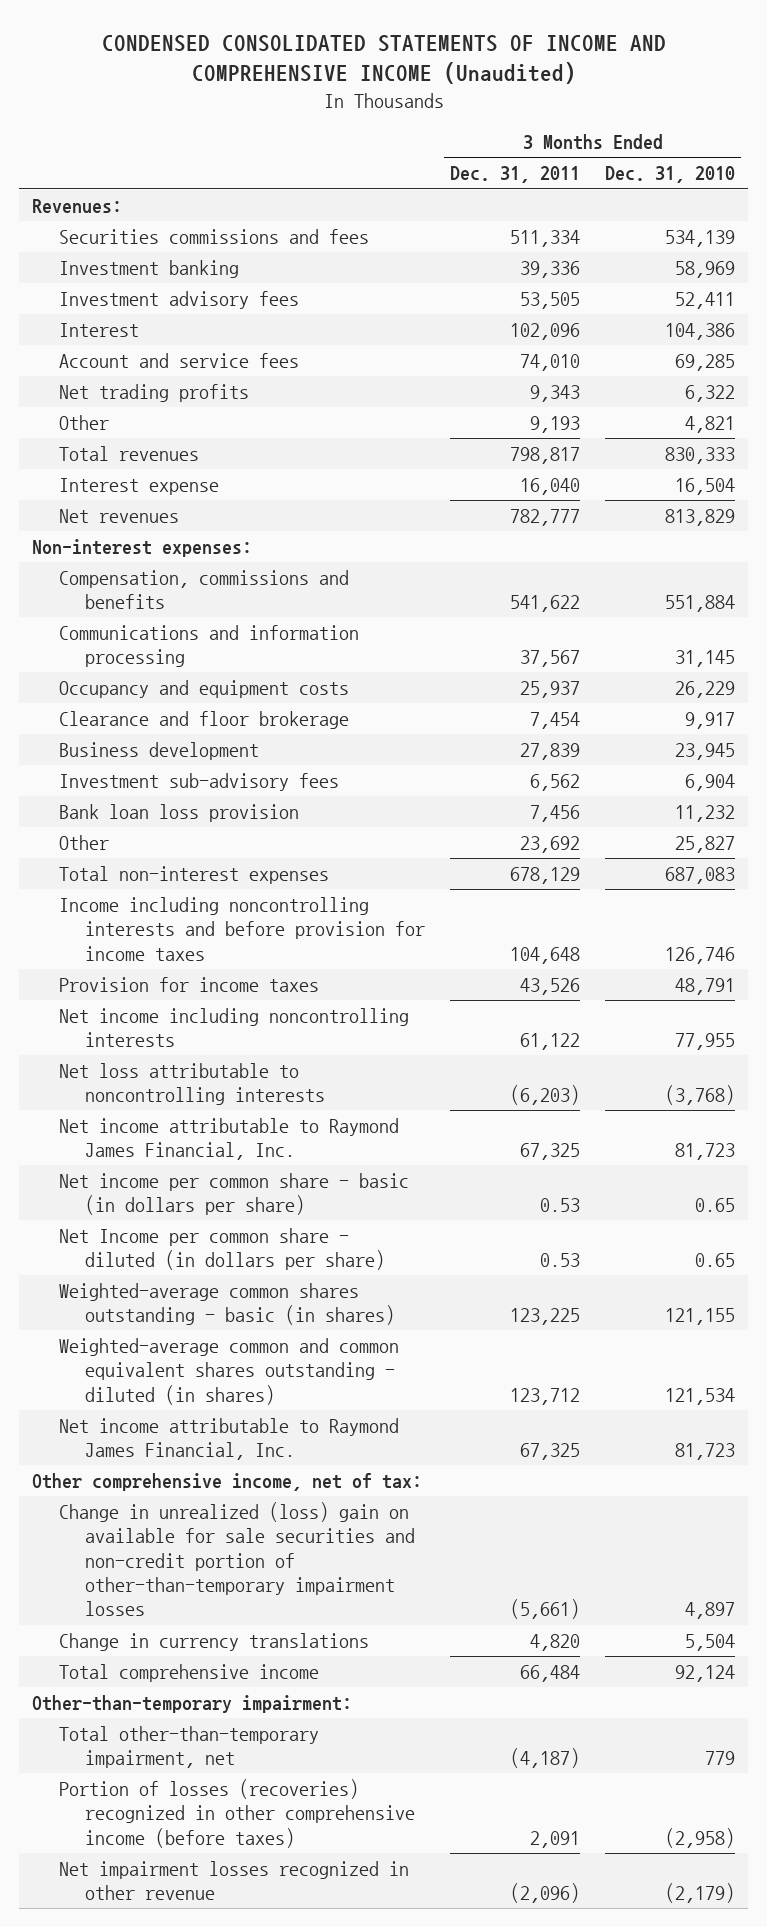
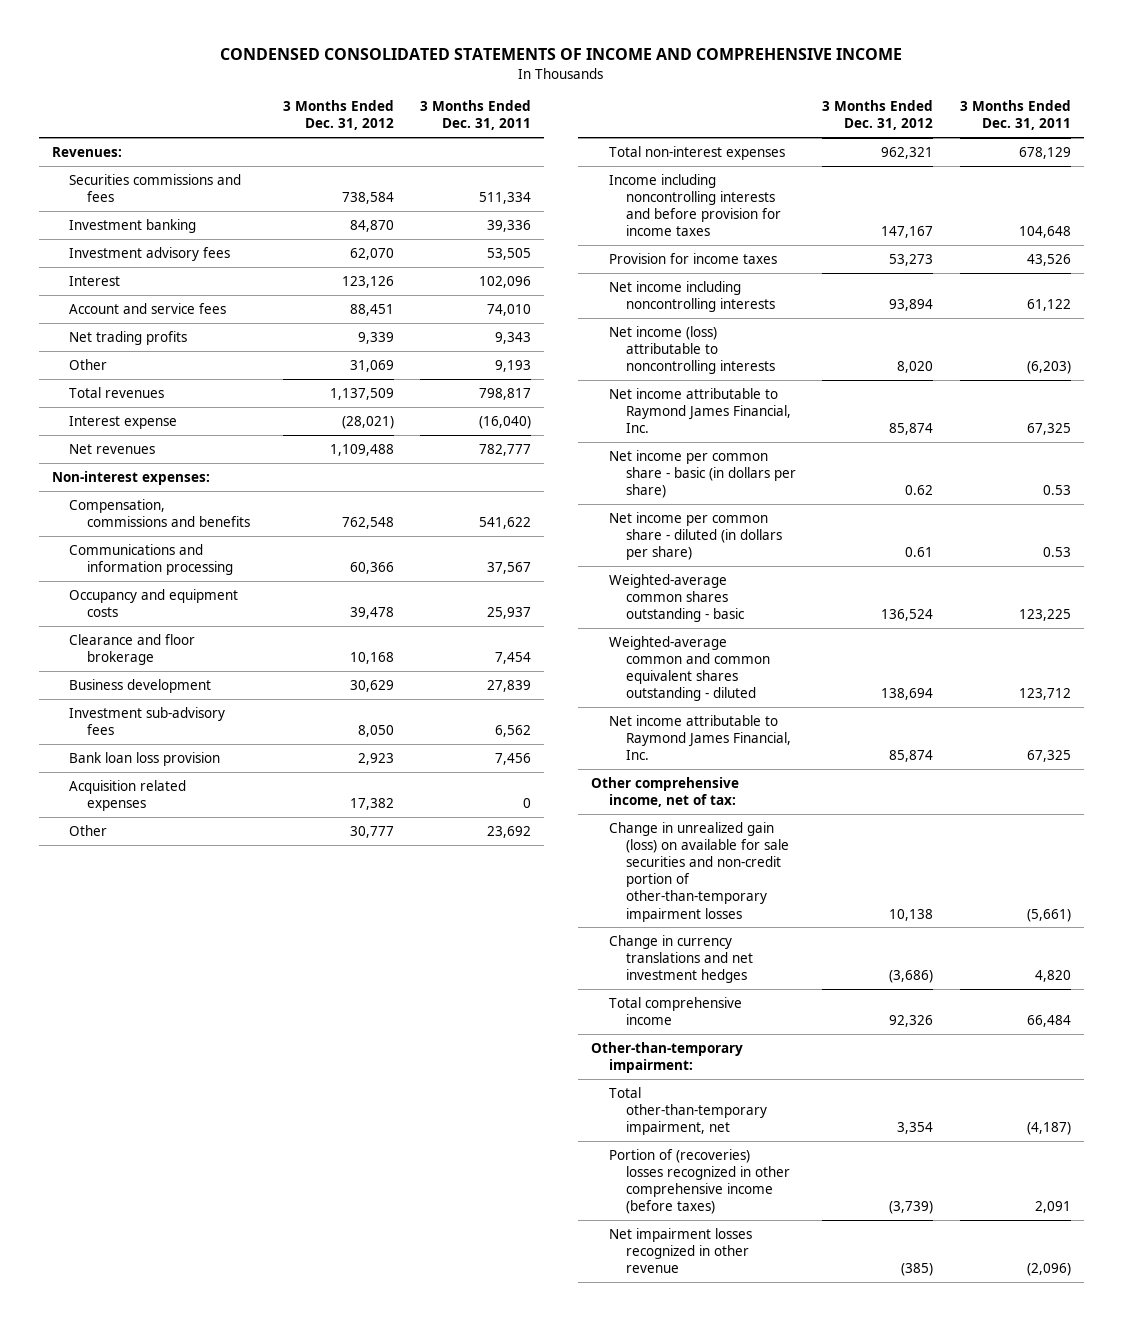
[101,34,666,85] CONDENSED CONSOLIDATED STATEMENTS OF INCOME AND COMPREHENSIVE INCOME (Unaudited) -> [220,48,903,61] CONDENSED CONSOLIDATED STATEMENTS OF INCOME AND COMPREHENSIVE INCOME
[605,166,736,184] Dec. 31, 2010 -> none
none -> [282,100,394,131] 3 Months Ended Dec. 31, 2012
[520,477,581,495] 16,040 -> [479,415,532,429] (16,040)
none -> [69,779,187,811] Acquisition related expenses
[58,1062,326,1106] Net loss attributable to noncontrolling interests -> [608,325,776,375] Net income (loss) attributable to noncontrolling interests
[58,1227,386,1271] Net Income per common share - diluted (in dollars per share) -> [608,511,783,561] Net income per common share - diluted (in dollars per share)
[58,1282,396,1326] Weighted-average common shares outstanding - basic (in shares) -> [608,573,746,623] Weighted-average common shares outstanding - basic
[58,1337,399,1405] Weighted-average common and common equivalent shares outstanding - diluted (in shares) -> [608,635,771,702] Weighted-average common and common equivalent shares outstanding - diluted
[58,1501,416,1617] Change in unrealized (loss) gain on available for sale securities and non-credit portion of other-than-temporary impairment losses -> [608,821,790,922] Change in unrealized gain (loss) on available for sale securities and non-credit portion of other-than-temporary impairment losses
[58,1632,369,1651] Change in currency translations -> [608,934,754,984] Change in currency translations and net investment hedges
[58,1778,416,1848] Portion of losses (recoveries) recognized in other comprehensive income (before taxes) -> [608,1148,791,1215] Portion of (recoveries) losses recognized in other comprehensive income (before taxes)

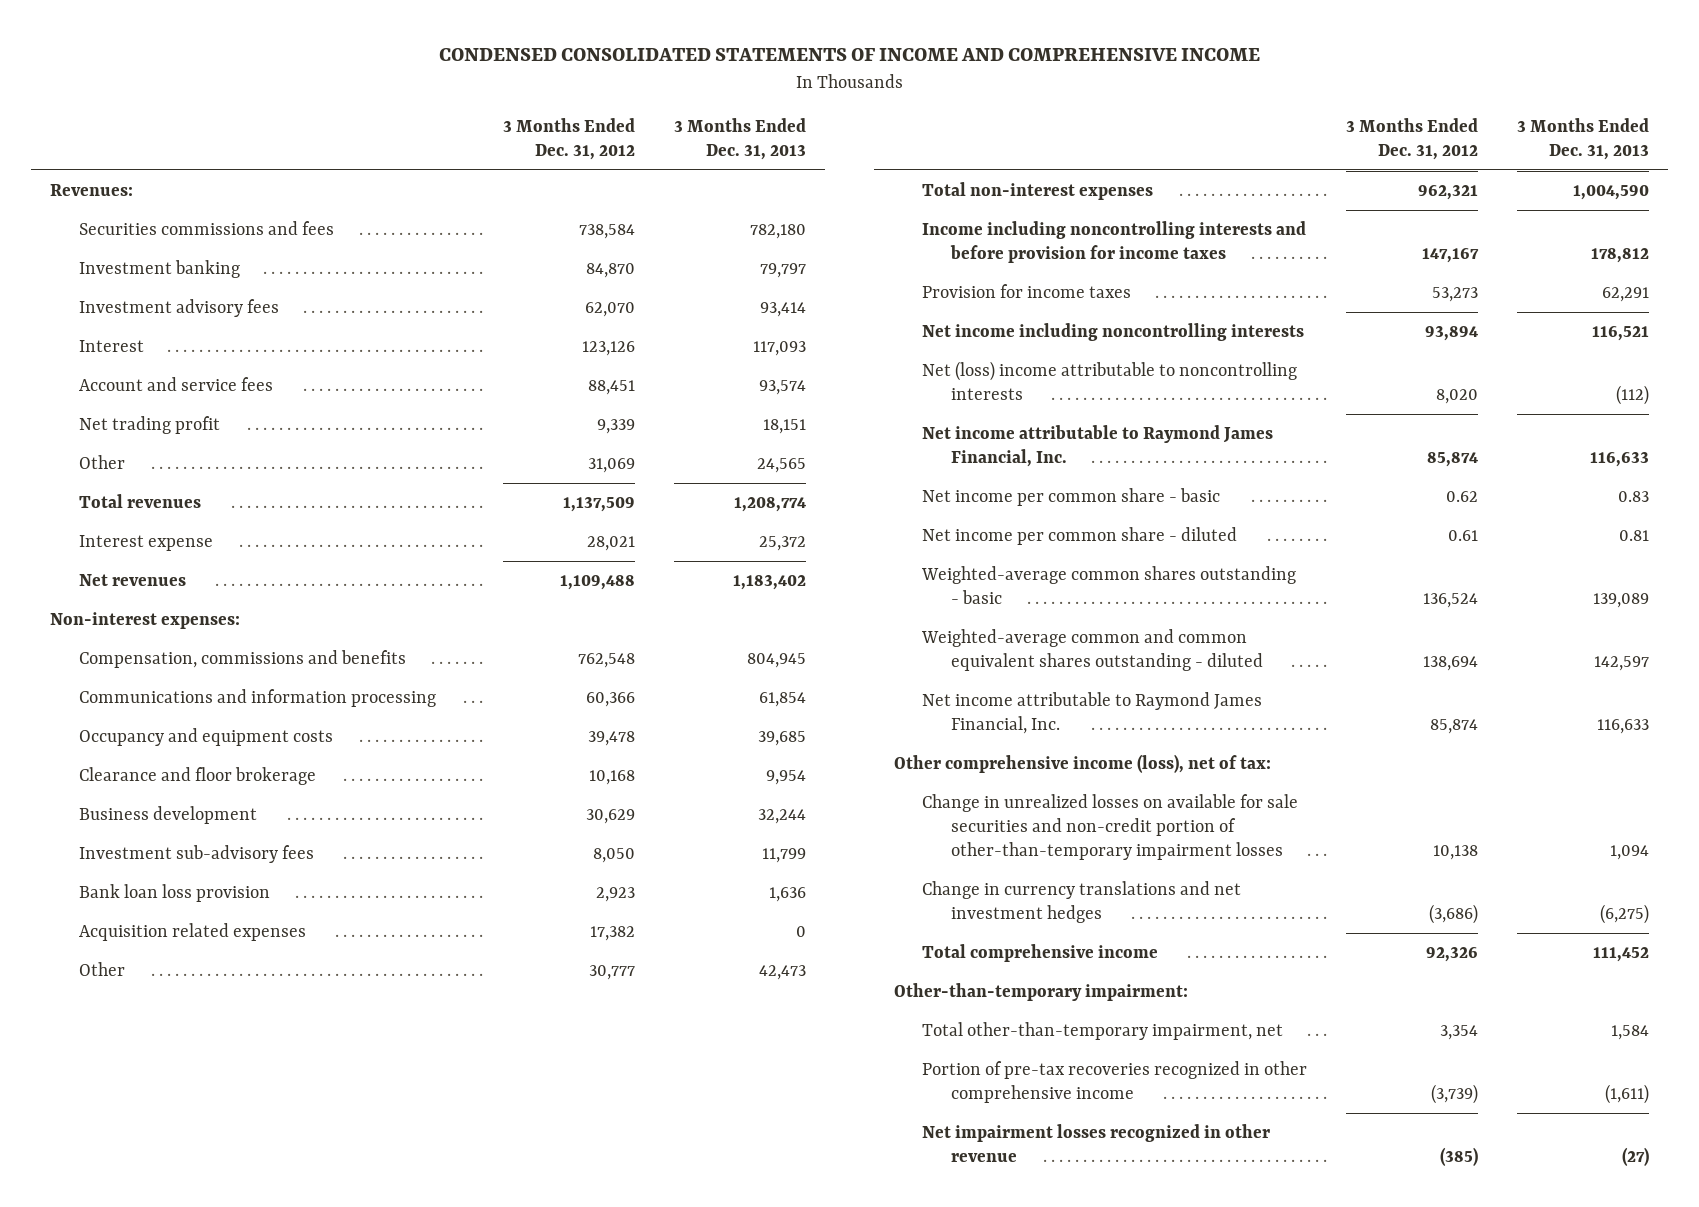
[420,100,532,131] 3 Months Ended Dec. 31, 2011 -> none
none -> [673,118,806,160] 3 Months Ended Dec. 31, 2013
[69,330,188,345] Net trading profits -> [78,416,220,435] Net trading profit
[341,415,394,429] (28,021) -> [586,536,635,552] 28,021
[608,325,776,375] Net income (loss) attributable to noncontrolling interests -> [922,361,1298,400] Net (loss) income attributable to noncontrolling interests
[608,449,797,499] Net income per common share - basic (in dollars per share) -> [922,488,1221,507] Net income per common share - basic
[608,511,783,561] Net income per common share - diluted (in dollars per share) -> [922,527,1238,546] Net income per common share - diluted
[591,776,740,807] Other comprehensive income, net of tax: -> [893,754,1271,774] Other comprehensive income (loss), net of tax:
[608,821,790,922] Change in unrealized gain (loss) on available for sale securities and non-credit portion of other-than-temporary impairment losses -> [922,794,1299,860] Change in unrealized losses on available for sale securities and non-credit portion of other-than-temporary impairment losses
[608,1148,791,1215] Portion of (recoveries) losses recognized in other comprehensive income (before taxes) -> [922,1061,1308,1103] Portion of pre-tax recoveries recognized in other comprehensive income

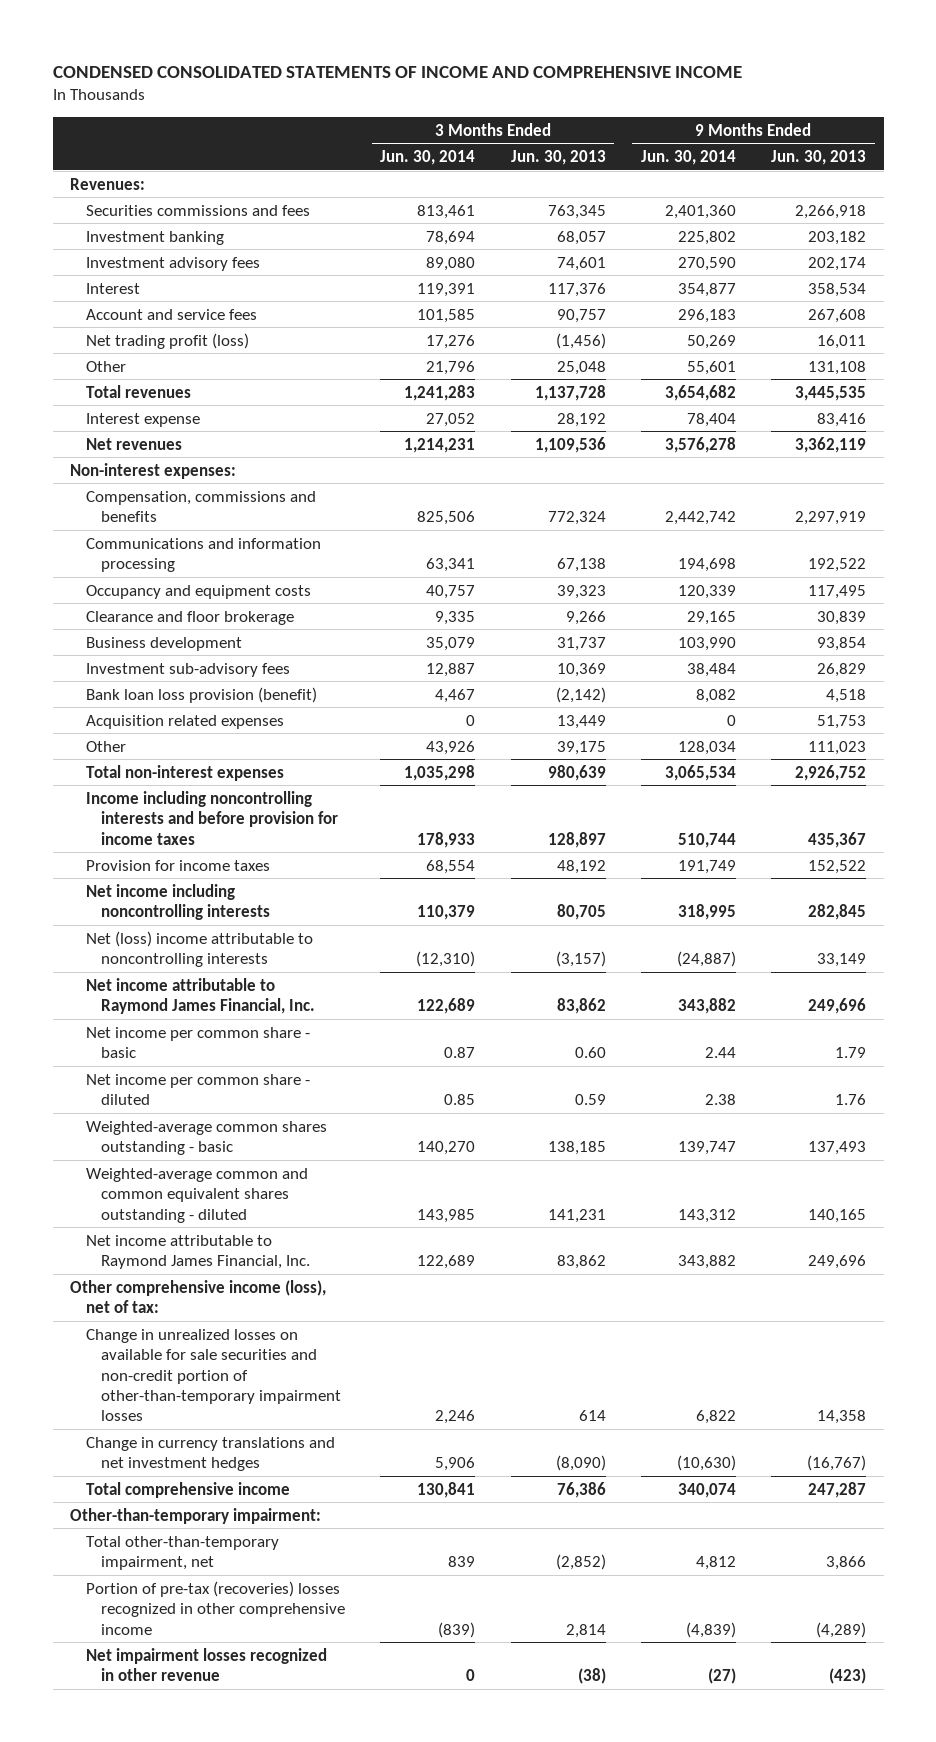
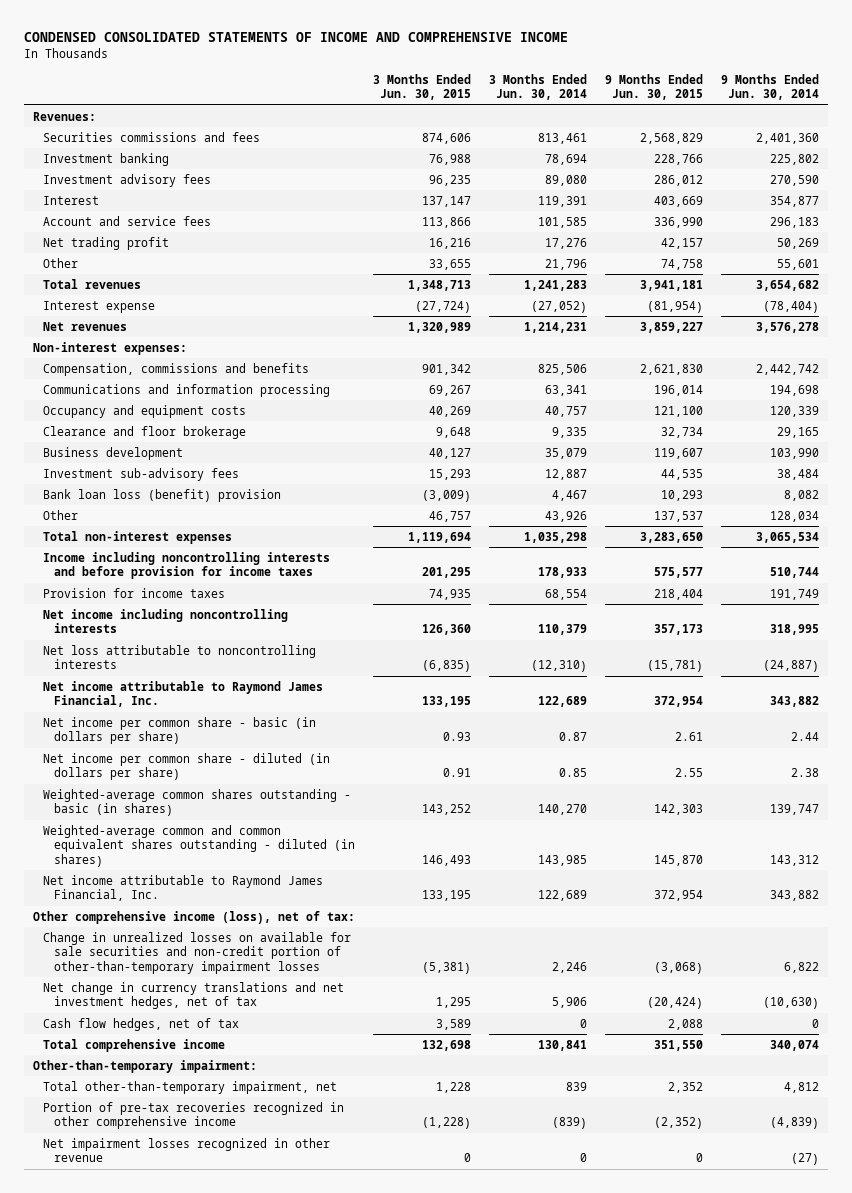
[510,149,606,165] Jun. 30, 2013 -> none
[771,149,867,165] Jun. 30, 2013 -> none
none -> [373,73,472,101] 3 Months Ended Jun. 30, 2015
none -> [604,73,703,101] 9 Months Ended Jun. 30, 2015
[85,332,249,349] Net trading profit (loss) -> [43,236,170,250] Net trading profit
[426,412,476,427] 27,052 -> [530,300,587,313] (27,052)
[686,412,736,427] 78,404 -> [762,300,819,313] (78,404)
[85,714,284,729] Acquisition related expenses -> none
[85,686,317,703] Bank loan loss provision (benefit) -> [43,488,282,502] Bank loan loss (benefit) provision
[85,930,313,968] Net (loss) income attributable to noncontrolling interests -> [43,644,317,670] Net loss attributable to noncontrolling interests
[85,1026,310,1059] Net income per common share - basic -> [43,716,317,745] Net income per common share - basic (in dollars per share)
[85,1073,310,1106] Net income per common share - diluted -> [43,752,331,781] Net income per common share - diluted (in dollars per share)
[85,1120,327,1156] Weighted-average common shares outstanding - basic -> [43,788,352,817] Weighted-average common shares outstanding - basic (in shares)
[85,1167,308,1223] Weighted-average common and common equivalent shares outstanding - diluted -> [43,824,355,868] Weighted-average common and common equivalent shares outstanding - diluted (in shares)
[85,1436,335,1472] Change in currency translations and net investment hedges -> [43,981,345,1010] Net change in currency translations and net investment hedges, net of tax
none -> [43,1017,240,1031] Cash flow hedges, net of tax
[85,1580,346,1635] Portion of pre-tax (recoveries) losses recognized in other comprehensive income -> [43,1101,345,1130] Portion of pre-tax recoveries recognized in other comprehensive income

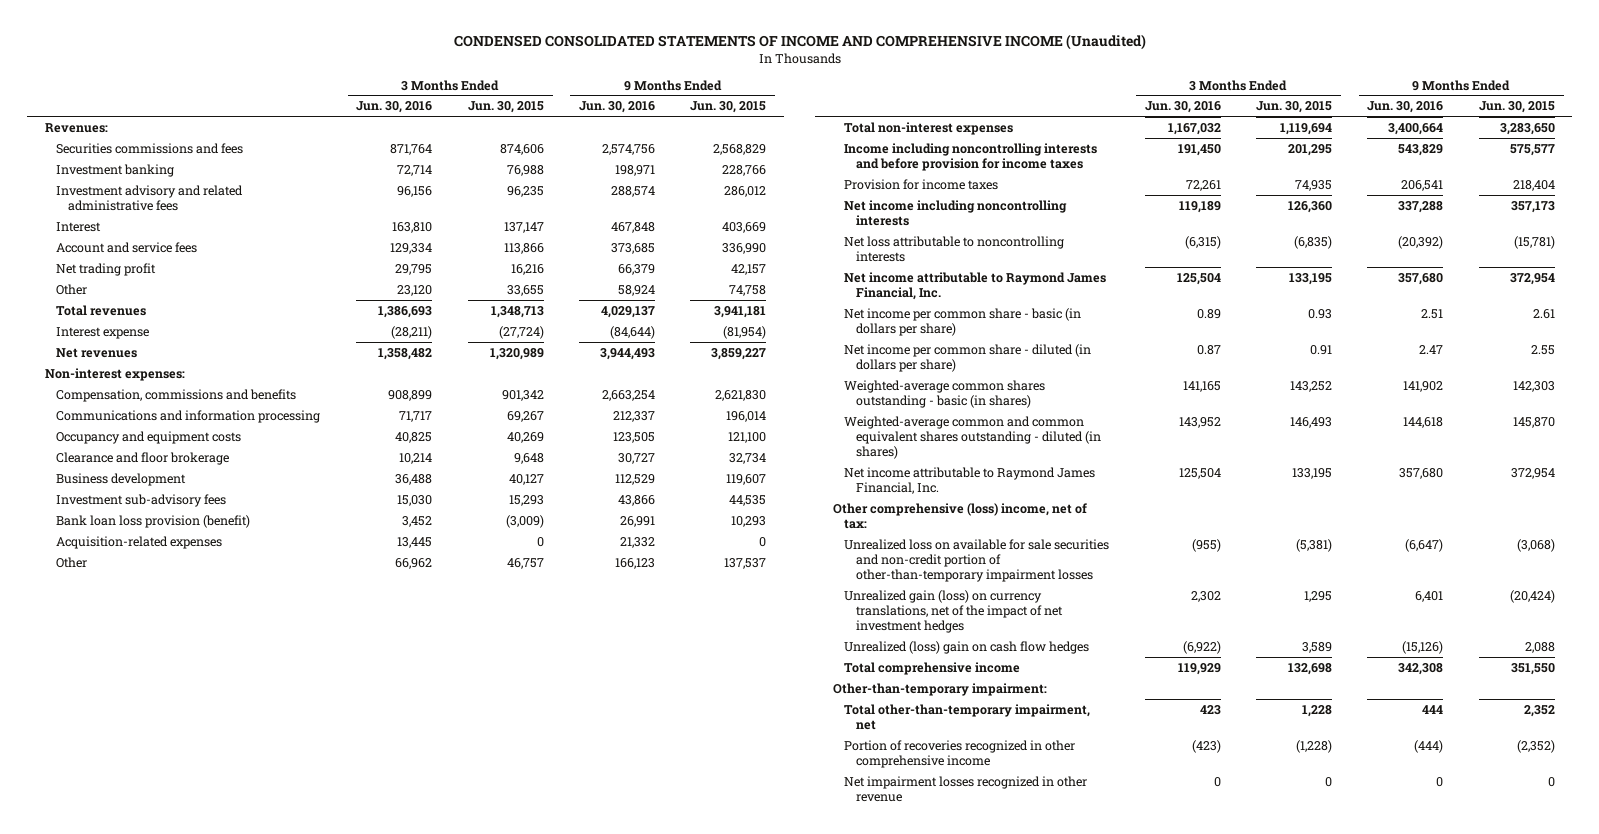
[24,31,569,42] CONDENSED CONSOLIDATED STATEMENTS OF INCOME AND COMPREHENSIVE INCOME -> [453,34,1146,51] CONDENSED CONSOLIDATED STATEMENTS OF INCOME AND COMPREHENSIVE INCOME (Unaudited)
[488,73,587,101] 3 Months Ended Jun. 30, 2014 -> none
[720,73,819,101] 9 Months Ended Jun. 30, 2014 -> none
none -> [356,101,433,114] Jun. 30, 2016
none -> [579,101,656,114] Jun. 30, 2016
[43,173,212,187] Investment advisory fees -> [56,184,244,212] Investment advisory and related administrative fees
[43,488,282,502] Bank loan loss (benefit) provision -> [56,514,251,528] Bank loan loss provision (benefit)
none -> [56,535,223,549] Acquisition-related expenses
[33,910,356,924] Other comprehensive income (loss), net of tax: -> [832,502,1087,530] Other comprehensive (loss) income, net of tax:
[43,931,352,975] Change in unrealized losses on available for sale securities and non-credit portion of other-than-temporary impairment losses -> [844,538,1110,583] Unrealized loss on available for sale securities and non-credit portion of other-than-temporary impairment losses
[43,981,345,1010] Net change in currency translations and net investment hedges, net of tax -> [844,589,1063,634] Unrealized gain (loss) on currency translations, net of the impact of net investment hedges
[43,1017,240,1031] Cash flow hedges, net of tax -> [844,640,1090,654] Unrealized (loss) gain on cash flow hedges
[43,1101,345,1130] Portion of pre-tax recoveries recognized in other comprehensive income -> [844,739,1076,769] Portion of recoveries recognized in other comprehensive income

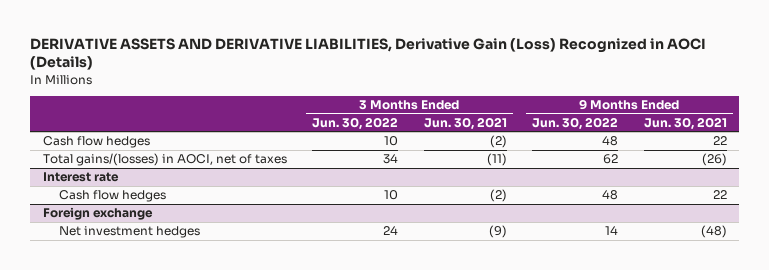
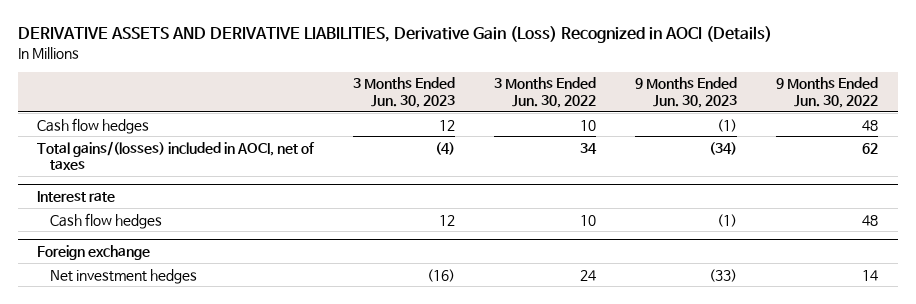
[423,116,507,130] Jun. 30, 2021 -> none
[643,116,727,130] Jun. 30, 2021 -> none
none -> [353,77,456,108] 3 Months Ended Jun. 30, 2023
none -> [635,77,738,108] 9 Months Ended Jun. 30, 2023
[42,153,287,167] Total gains/(losses) in AOCI, net of taxes -> [37,140,316,171] Total gains/(losses) included in AOCI, net of taxes

